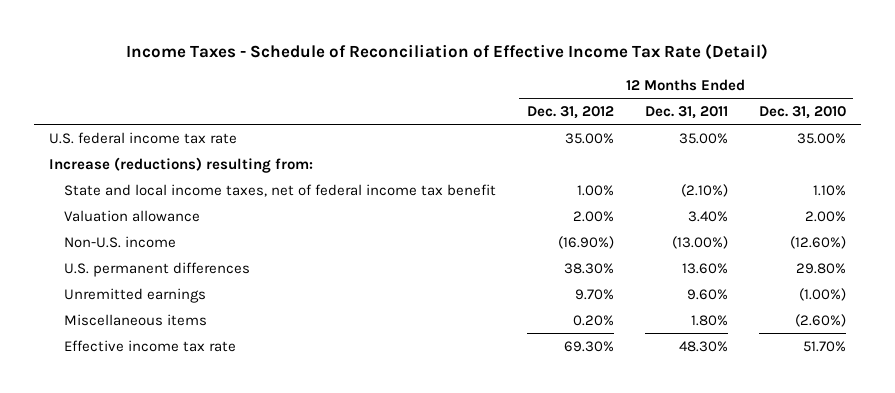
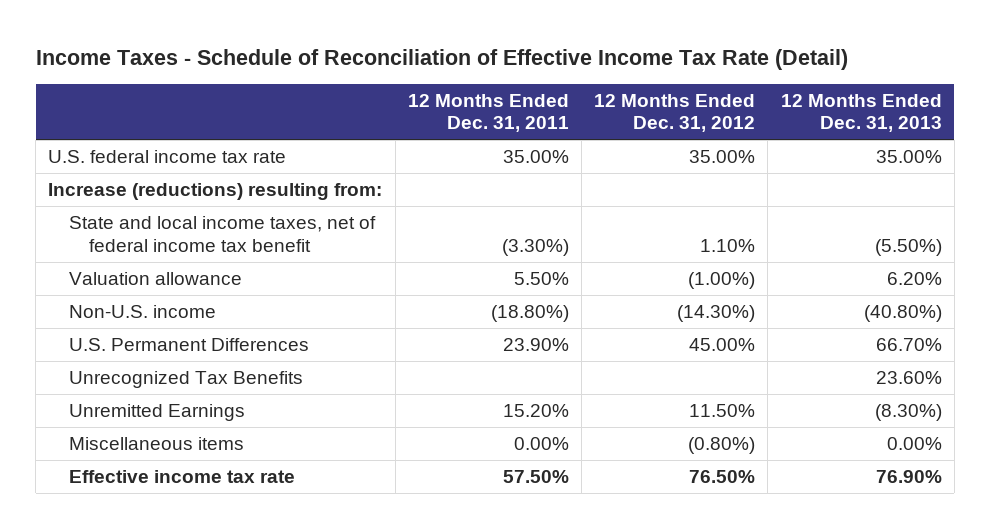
[758,105,846,119] Dec. 31, 2010 -> none
none -> [780,93,942,133] 12 Months Ended Dec. 31, 2013
[576,184,614,196] 1.00% -> [700,238,756,252] 1.10%
[680,183,728,197] (2.10%) -> [501,238,569,256] (3.30%)
[572,210,614,222] 2.00% -> [688,271,756,289] (1.00%)
[687,210,728,222] 3.40% -> [513,271,569,285] 5.50%
[557,235,614,249] (16.90%) -> [677,304,756,322] (14.30%)
[671,235,728,249] (13.00%) -> [490,304,569,322] (18.80%)
[63,261,250,277] U.S. permanent differences -> [68,337,309,351] U.S. Permanent Differences
[563,262,614,274] 38.30% -> [689,337,756,351] 45.00%
[681,262,728,274] 13.60% -> [502,337,569,351] 23.90%
none -> [68,370,303,388] Unrecognized Tax Benefits
[63,287,206,303] Unremitted earnings -> [68,403,245,421] Unremitted Earnings
[574,288,614,300] 9.70% -> [689,403,756,417] 11.50%
[686,288,728,300] 9.60% -> [502,403,569,417] 15.20%
[572,314,614,326] 0.20% -> [688,436,756,454] (0.80%)
[690,314,728,326] 1.80% -> [513,436,569,450] 0.00%
[563,340,614,352] 69.30% -> [689,469,756,483] 76.50%
[678,340,728,352] 48.30% -> [502,469,569,483] 57.50%

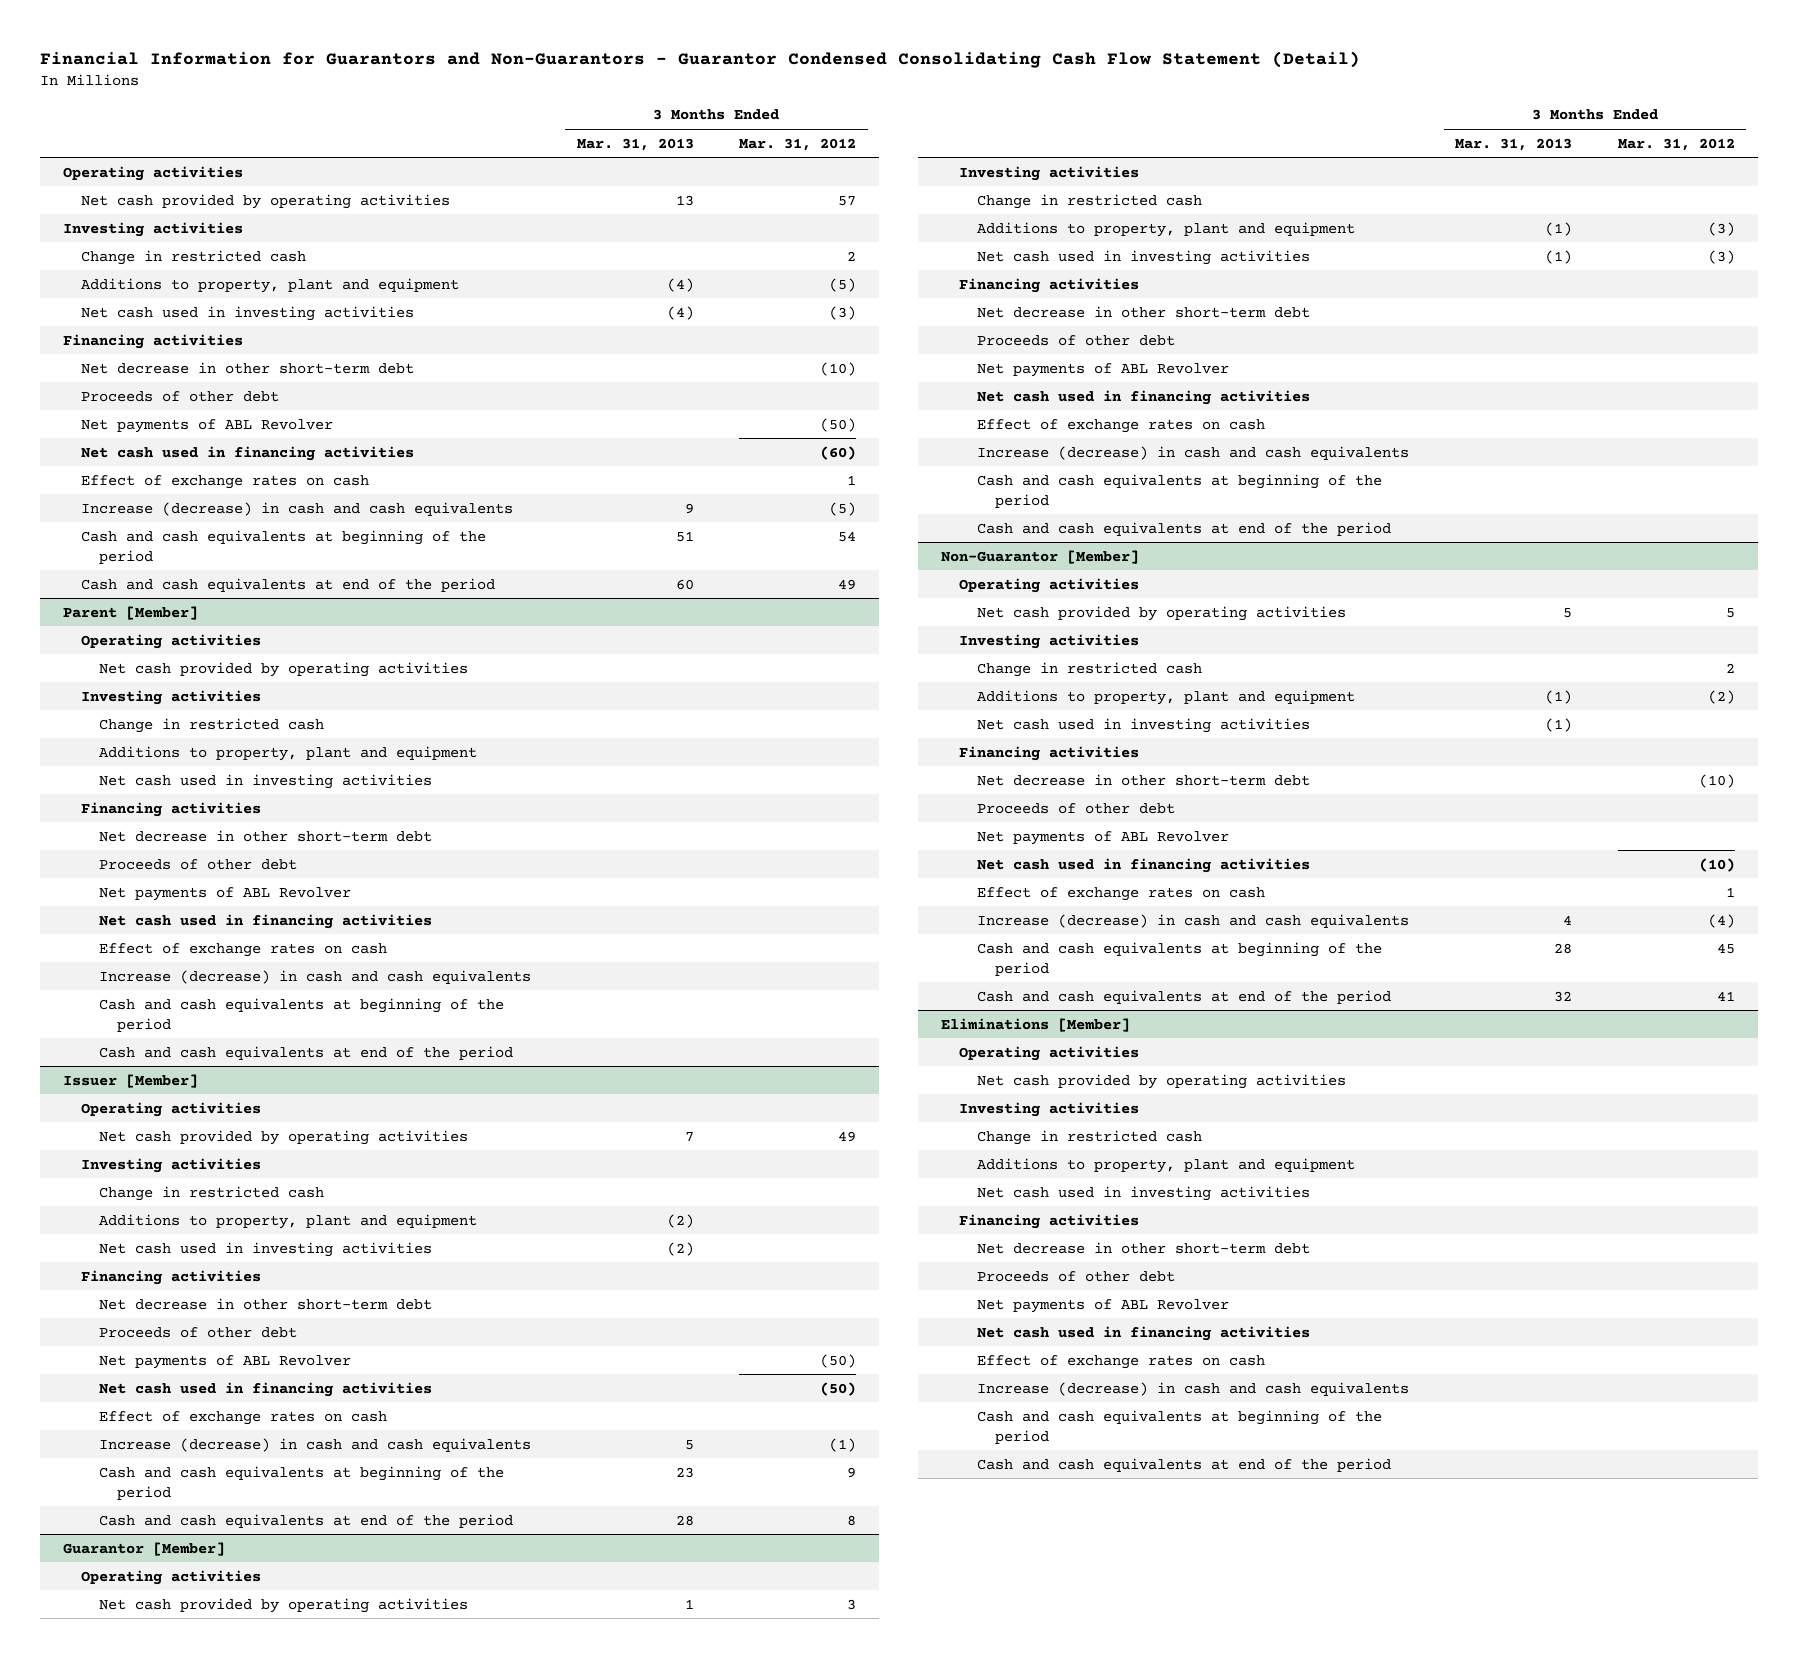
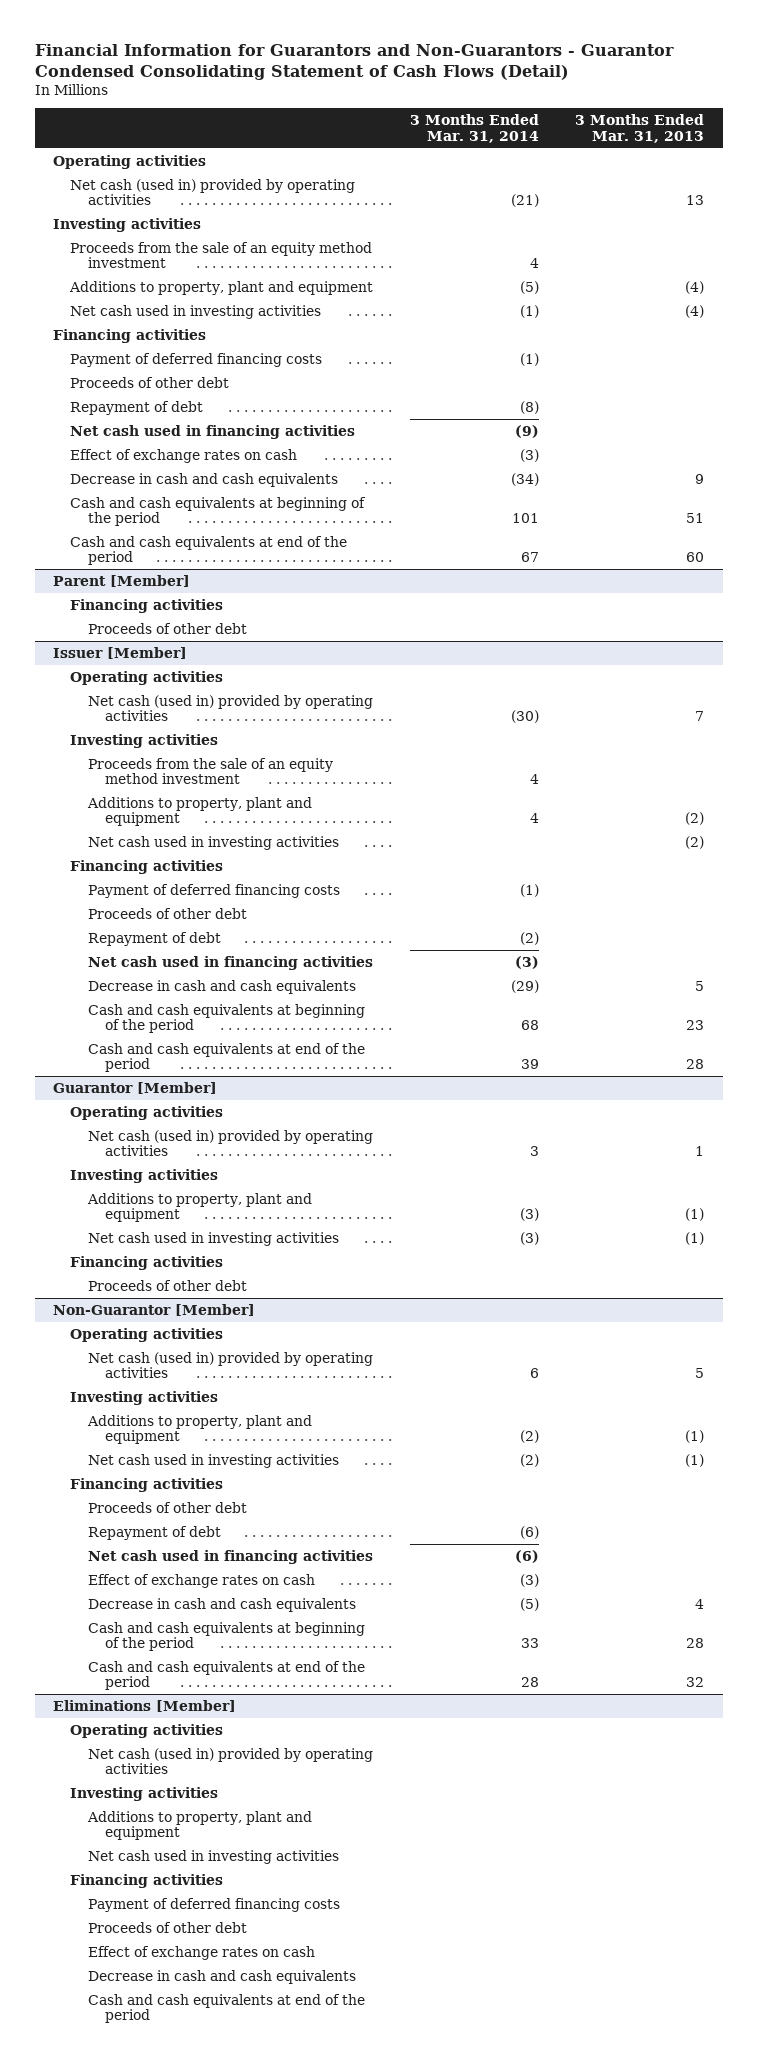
[39,51,1360,69] Financial Information for Guarantors and Non-Guarantors - Guarantor Condensed Consolidating Cash Flow Statement (Detail) -> [34,43,674,80] Financial Information for Guarantors and Non-Guarantors - Guarantor Condensed Consolidating Statement of Cash Flows (Detail)
[739,137,857,151] Mar. 31, 2012 -> none
none -> [409,114,539,143] 3 Months Ended Mar. 31, 2014
[80,193,450,209] Net cash provided by operating activities -> [70,178,356,206] Net cash (used in) provided by operating activities
[80,249,306,265] Change in restricted cash -> none
none -> [70,241,373,269] Proceeds from the sale of an equity method investment
[80,361,414,374] Net decrease in other short-term debt -> none
none -> [70,352,323,367] Payment of deferred financing costs
[80,418,333,433] Net payments of ABL Revolver -> none
none -> [70,400,204,415] Repayment of debt
[80,501,513,516] Increase (decrease) in cash and cash equivalents -> [70,472,339,487] Decrease in cash and cash equivalents
[80,633,261,649] Operating activities -> none
[98,661,468,677] Net cash provided by operating activities -> none
[80,689,261,705] Investing activities -> none
[98,717,324,733] Change in restricted cash -> none
[98,745,477,761] Additions to property, plant and equipment -> none
[98,773,432,789] Net cash used in investing activities -> none
[98,829,432,842] Net decrease in other short-term debt -> none
[98,886,351,901] Net payments of ABL Revolver -> none
[98,913,432,929] Net cash used in financing activities -> none
[98,942,387,957] Effect of exchange rates on cash -> none
[98,969,531,984] Increase (decrease) in cash and cash equivalents -> none
[98,997,504,1032] Cash and cash equivalents at beginning of the period -> none
[98,1045,513,1060] Cash and cash equivalents at end of the period -> none
[98,1129,468,1145] Net cash provided by operating activities -> [87,694,373,722] Net cash (used in) provided by operating activities
[98,1185,324,1201] Change in restricted cash -> none
none -> [87,757,333,785] Proceeds from the sale of an equity method investment
[98,1297,432,1310] Net decrease in other short-term debt -> none
none -> [87,883,340,898] Payment of deferred financing costs
[98,1354,351,1369] Net payments of ABL Revolver -> none
none -> [87,931,221,946] Repayment of debt
[98,1410,387,1425] Effect of exchange rates on cash -> none
[98,1437,531,1452] Increase (decrease) in cash and cash equivalents -> [87,979,356,994] Decrease in cash and cash equivalents
[98,1597,468,1613] Net cash provided by operating activities -> [87,1129,373,1157] Net cash (used in) provided by operating activities
[977,193,1203,209] Change in restricted cash -> none
[977,305,1311,318] Net decrease in other short-term debt -> none
[977,362,1230,377] Net payments of ABL Revolver -> none
[977,389,1311,405] Net cash used in financing activities -> none
[977,418,1266,433] Effect of exchange rates on cash -> none
[977,445,1410,460] Increase (decrease) in cash and cash equivalents -> none
[977,473,1383,508] Cash and cash equivalents at beginning of the period -> none
[977,521,1392,536] Cash and cash equivalents at end of the period -> none
[977,605,1347,621] Net cash provided by operating activities -> [87,1351,373,1379] Net cash (used in) provided by operating activities
[977,661,1203,677] Change in restricted cash -> none
[977,773,1311,786] Net decrease in other short-term debt -> none
[977,830,1230,845] Net payments of ABL Revolver -> none
none -> [87,1525,221,1540] Repayment of debt
[977,913,1410,928] Increase (decrease) in cash and cash equivalents -> [87,1597,356,1612] Decrease in cash and cash equivalents
[977,1073,1347,1089] Net cash provided by operating activities -> [87,1747,373,1775] Net cash (used in) provided by operating activities
[977,1129,1203,1145] Change in restricted cash -> none
[977,1241,1311,1254] Net decrease in other short-term debt -> none
none -> [87,1897,340,1912] Payment of deferred financing costs
[977,1298,1230,1313] Net payments of ABL Revolver -> none
[977,1325,1311,1341] Net cash used in financing activities -> none
[977,1409,1383,1444] Cash and cash equivalents at beginning of the period -> none
[977,1381,1410,1396] Increase (decrease) in cash and cash equivalents -> [87,1969,356,1984] Decrease in cash and cash equivalents

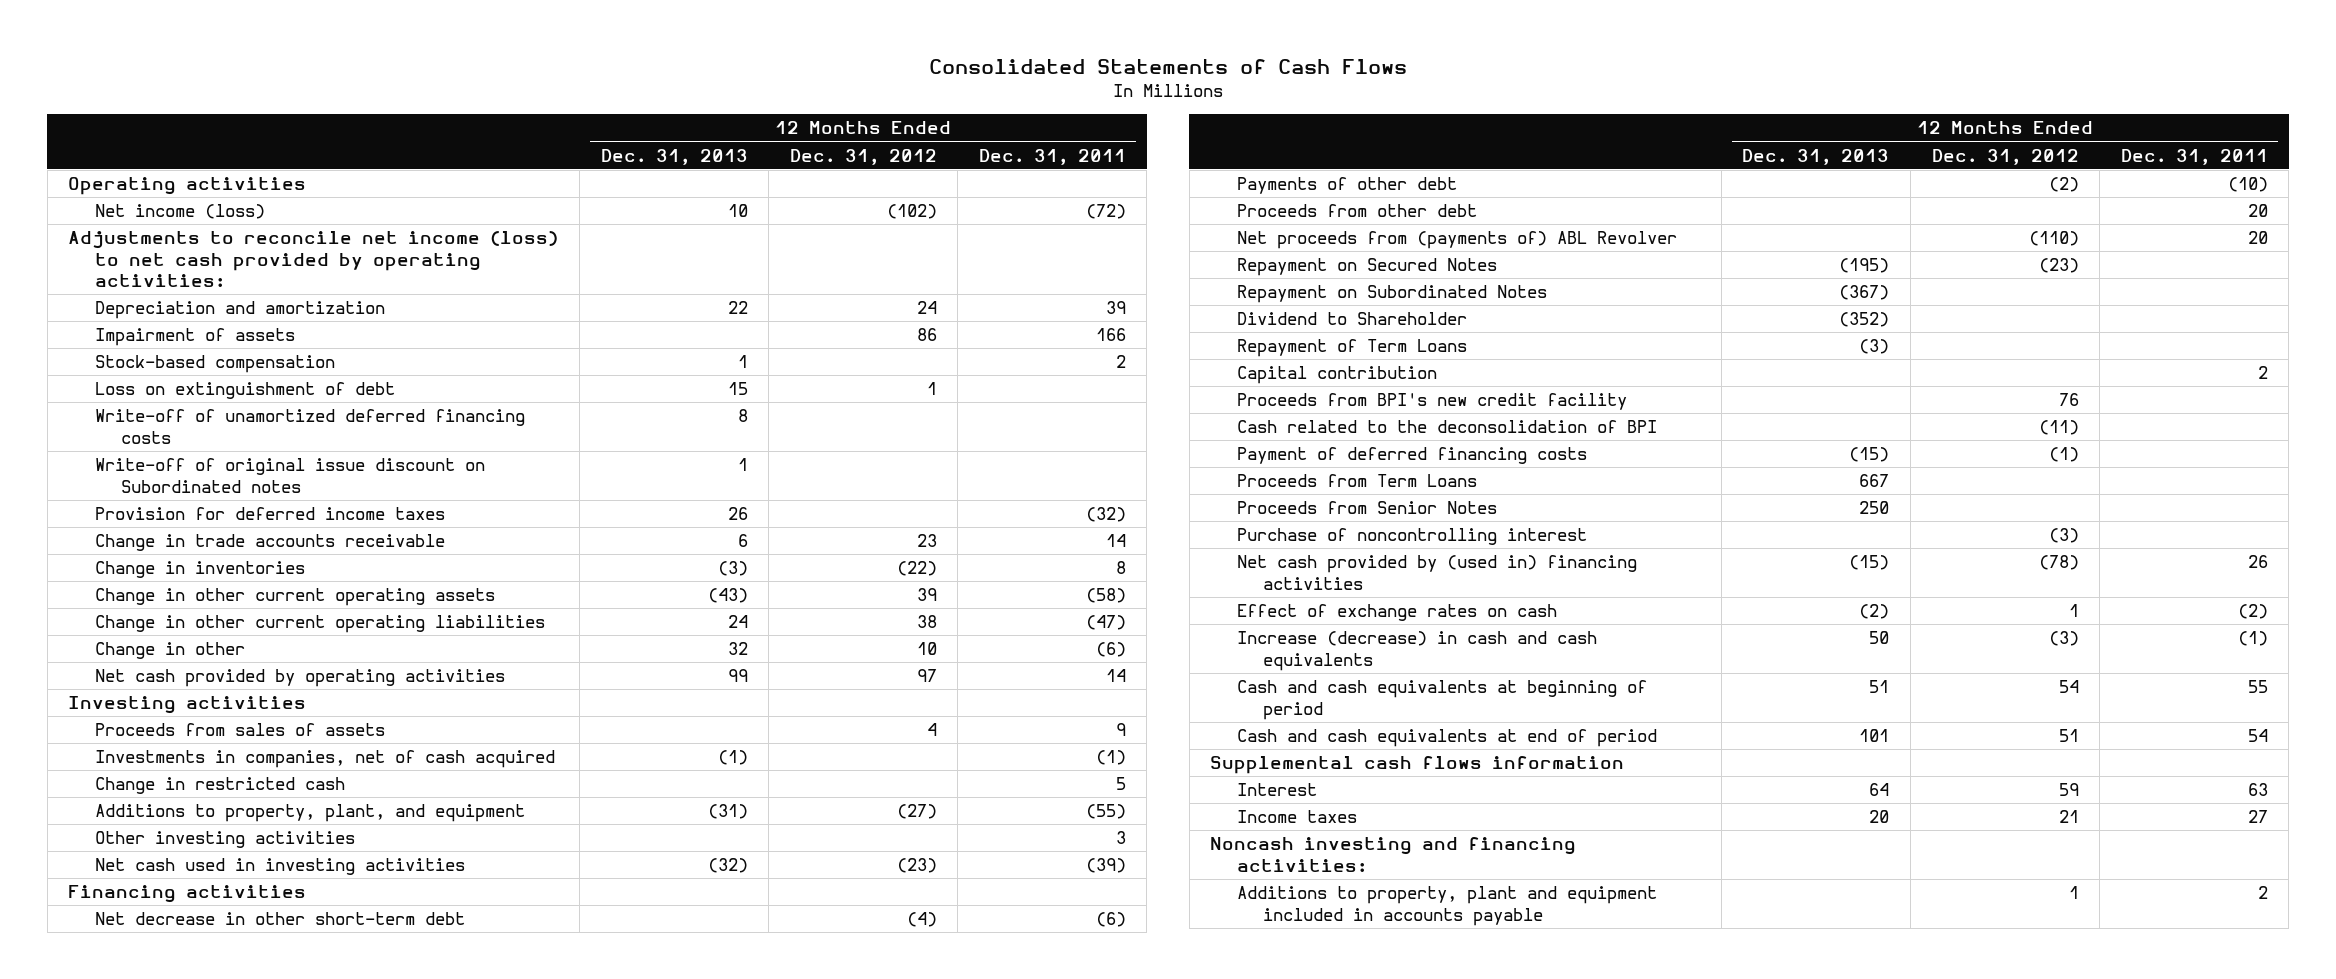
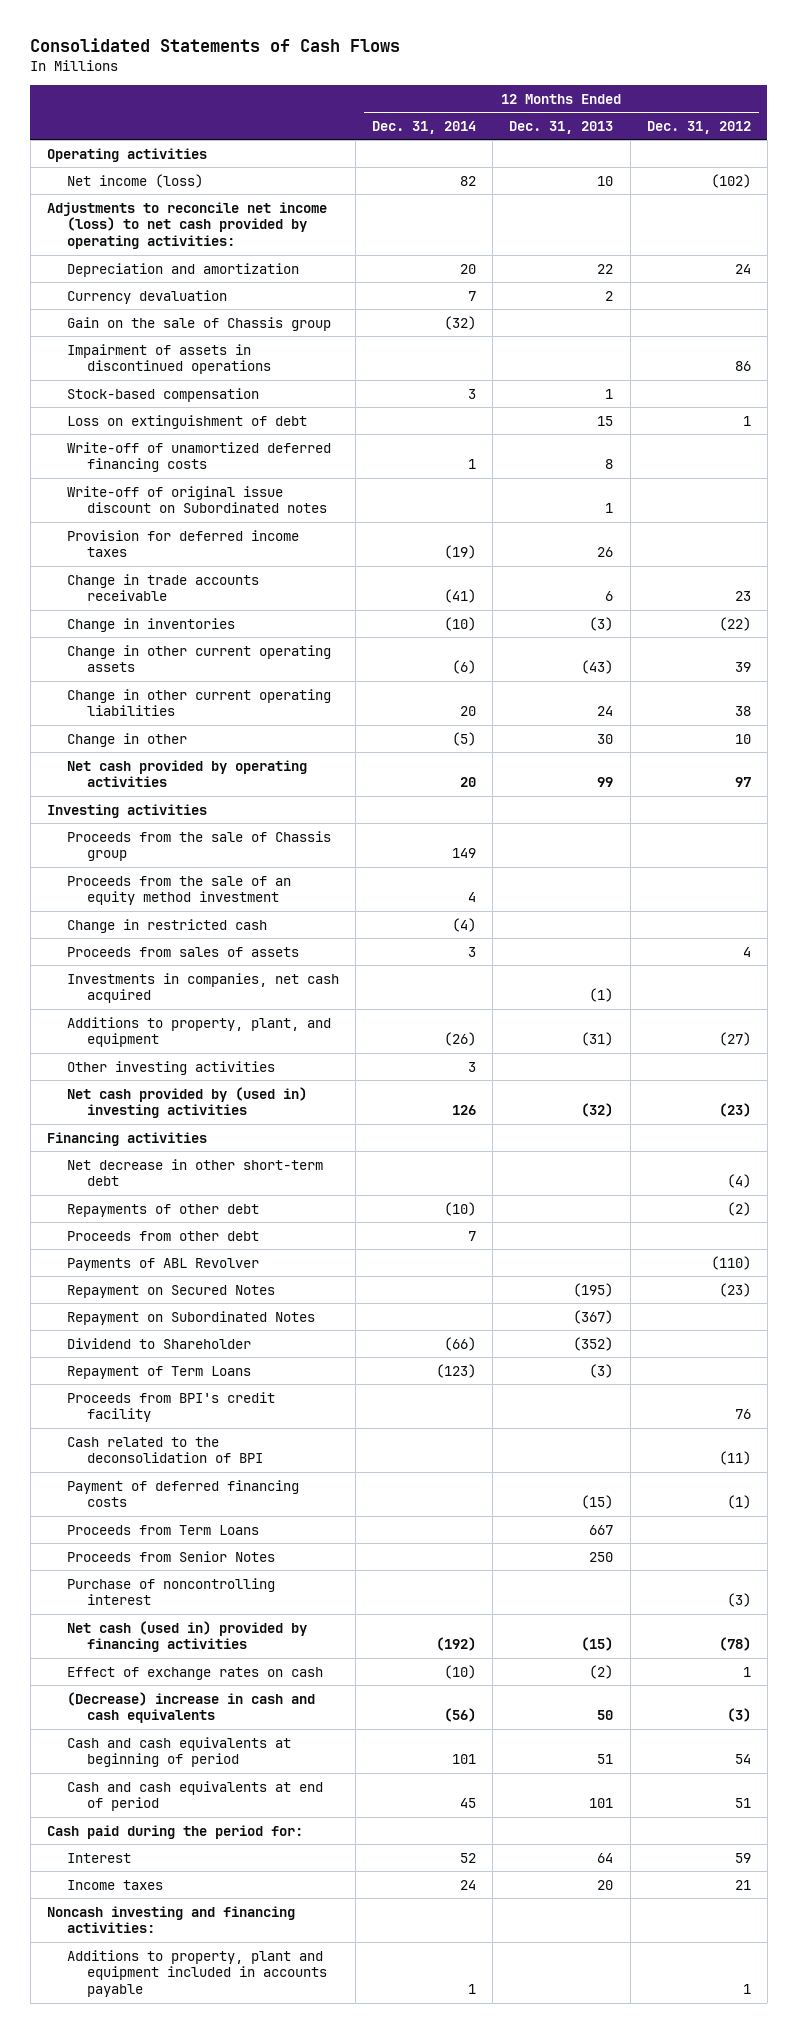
[978,148,1126,165] Dec. 31, 2011 -> none
none -> [372,121,477,135] Dec. 31, 2014
none -> [66,289,227,304] Currency devaluation
none -> [66,316,331,331] Gain on the sale of Chassis group
[94,328,295,347] Impairment of assets -> [66,343,272,375] Impairment of assets in discontinued operations
[727,642,748,656] 32 -> [597,733,614,744] 30
[94,750,555,769] Investments in companies, net of cash acquired -> none
none -> [66,830,331,862] Proceeds from the sale of Chassis group
none -> [66,875,291,906] Proceeds from the sale of an equity method investment
[94,723,385,737] Proceeds from sales of assets -> [66,946,299,957] Proceeds from sales of assets
none -> [66,972,339,1004] Investments in companies, net cash acquired
[94,858,465,876] Net cash used in investing activities -> [66,1086,307,1119] Net cash provided by (used in) investing activities
[1236,177,1457,195] Payments of other debt -> [66,1203,259,1217] Repayments of other debt
[1236,231,1677,250] Net proceeds from (payments of) ABL Revolver -> [66,1257,259,1271] Payments of ABL Revolver
[1236,366,1437,385] Capital contribution -> none
[1236,393,1627,411] Proceeds from BPI's new credit facility -> [66,1391,275,1423] Proceeds from BPI's credit facility
[1236,555,1637,590] Net cash provided by (used in) financing activities -> [66,1620,307,1653] Net cash (used in) provided by financing activities
[1236,631,1597,671] Increase (decrease) in cash and cash equivalents -> [66,1691,315,1724] (Decrease) increase in cash and cash equivalents
[1210,756,1625,775] Supplemental cash flows information -> none
none -> [46,1824,303,1839] Cash paid during the period for:

